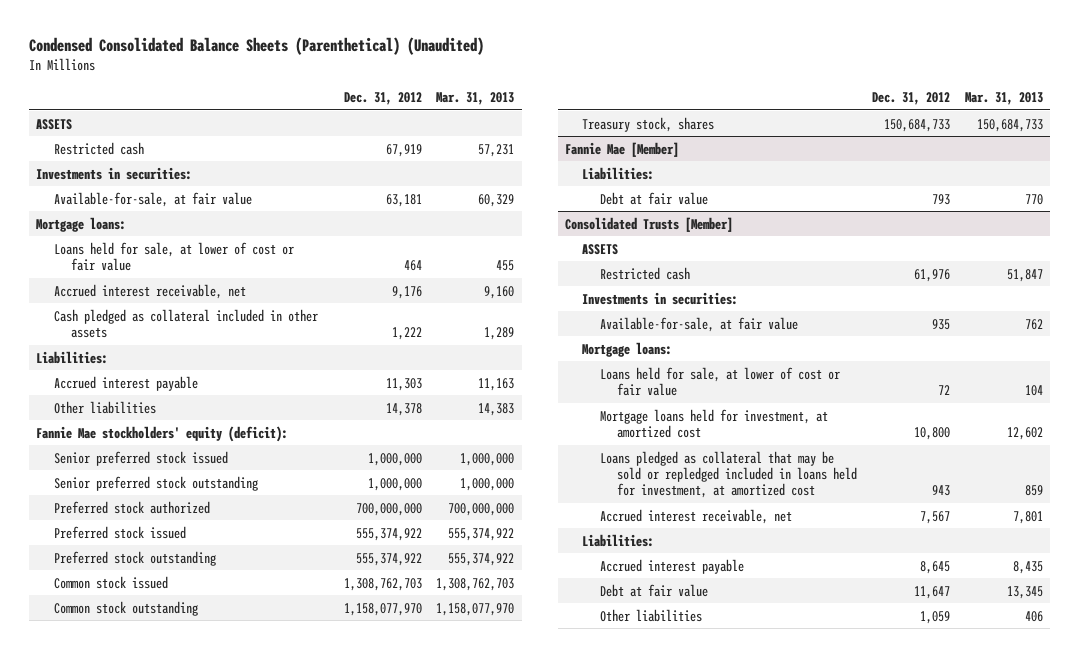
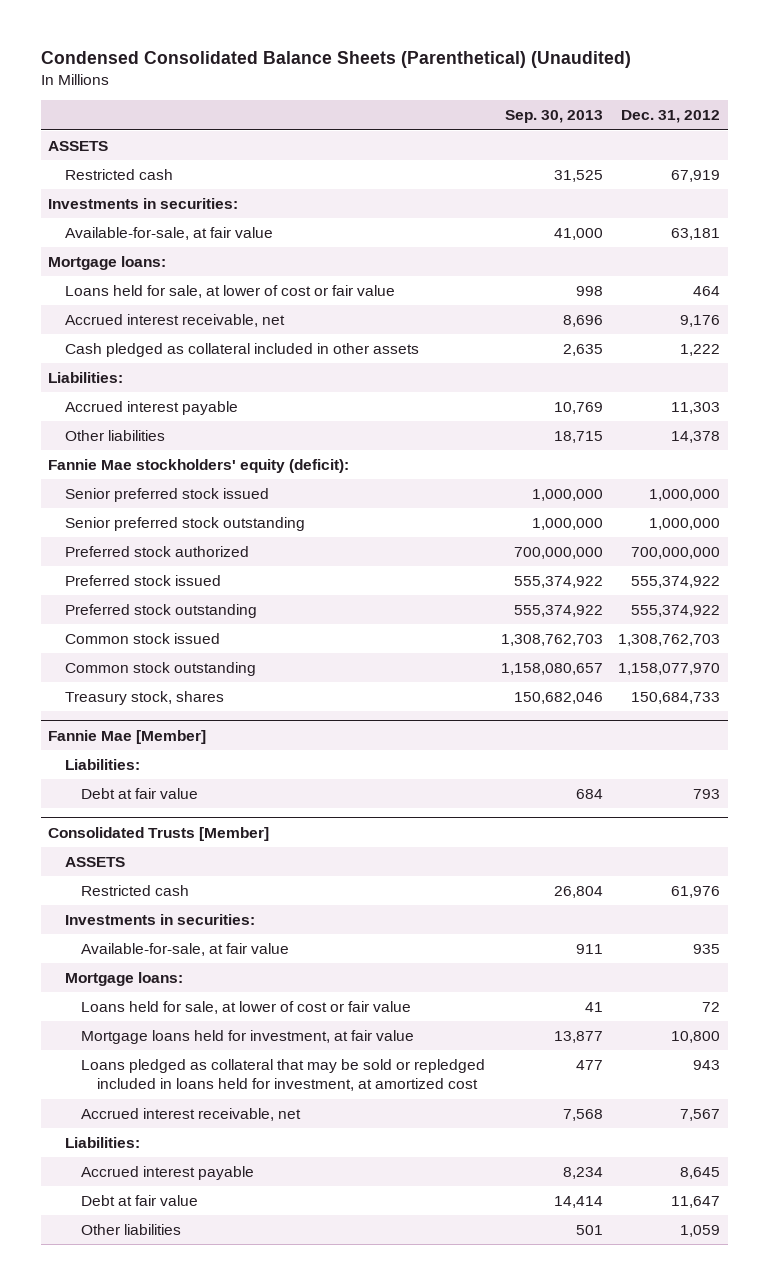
[436,92,515,106] Mar. 31, 2013 -> none
none -> [504,110,603,124] Sep. 30, 2013
[599,408,828,439] Mortgage loans held for investment, at amortized cost -> [80,1029,414,1044] Mortgage loans held for investment, at fair value

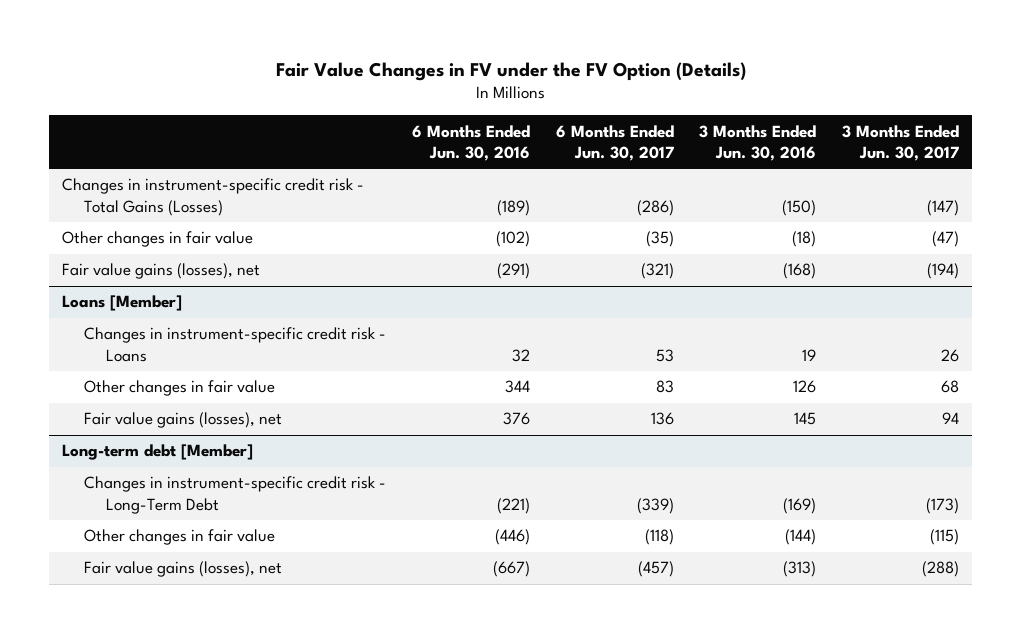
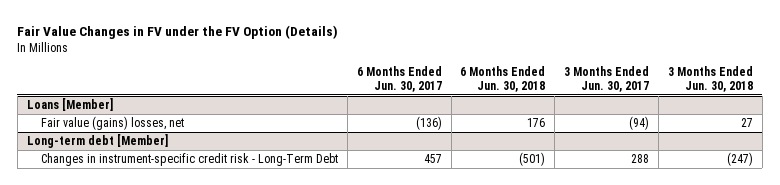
[411,124,530,161] 6 Months Ended Jun. 30, 2016 -> none
[699,124,817,161] 3 Months Ended Jun. 30, 2016 -> none
none -> [460,66,546,93] 6 Months Ended Jun. 30, 2018
none -> [667,66,753,93] 3 Months Ended Jun. 30, 2018
[62,178,365,216] Changes in instrument-specific credit risk - Total Gains (Losses) -> none
[62,231,254,248] Other changes in fair value -> none
[62,263,261,280] Fair value gains (losses), net -> none
[84,327,387,362] Changes in instrument-specific credit risk - Loans -> none
[84,380,276,397] Other changes in fair value -> none
[84,412,283,429] Fair value gains (losses), net -> [41,115,185,130] Fair value (gains) losses, net
[650,412,674,426] 136 -> [415,115,442,130] (136)
[941,412,959,425] 94 -> [629,115,650,130] (94)
[84,529,276,546] Other changes in fair value -> none
[84,561,283,578] Fair value gains (losses), net -> none
[636,497,674,514] (339) -> [423,153,442,163] 457
[925,497,959,514] (173) -> [631,153,650,163] 288

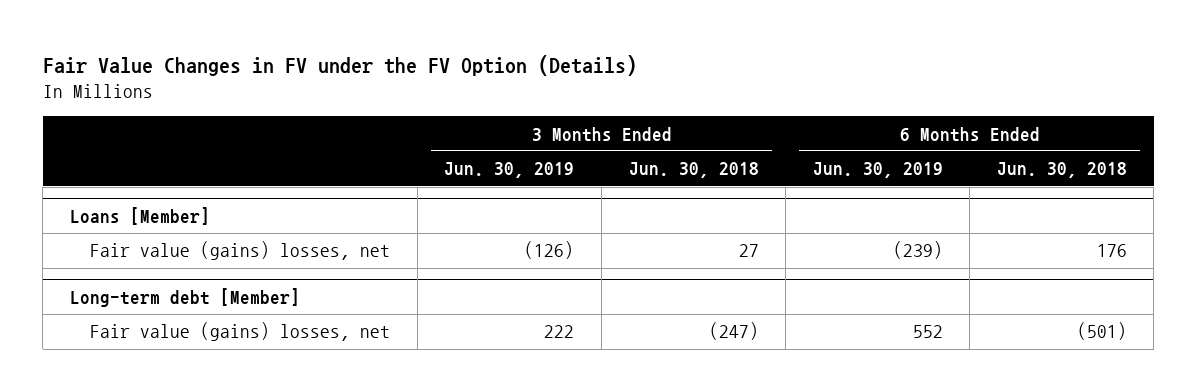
[356,66,442,93] 6 Months Ended Jun. 30, 2017 -> none
[564,66,650,93] 3 Months Ended Jun. 30, 2017 -> none
none -> [444,162,575,179] Jun. 30, 2019
none -> [812,162,943,179] Jun. 30, 2019
[41,152,339,166] Changes in instrument-specific credit risk - Long-Term Debt -> [90,322,391,342] Fair value (gains) losses, net

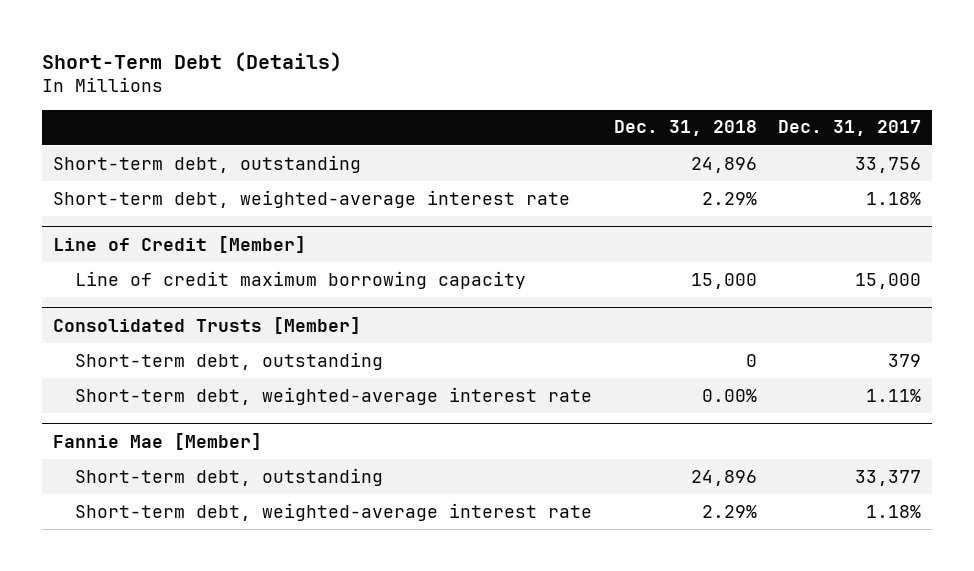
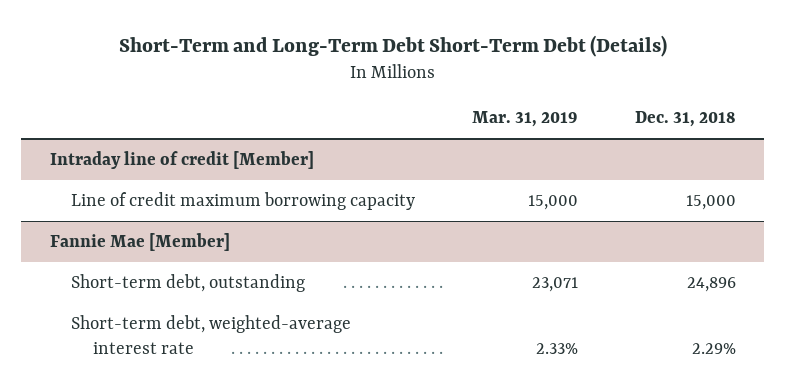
[42,51,343,72] Short-Term Debt (Details) -> [118,34,667,57] Short-Term and Long-Term Debt Short-Term Debt (Details)
[778,120,922,137] Dec. 31, 2017 -> none
none -> [471,111,578,128] Mar. 31, 2019
[52,154,361,173] Short-term debt, outstanding -> none
[52,189,570,208] Short-term debt, weighted-average interest rate -> none
[52,235,306,253] Line of Credit [Member] -> [49,150,314,169] Intraday line of credit [Member]
[52,316,361,334] Consolidated Trusts [Member] -> none
[74,351,383,370] Short-term debt, outstanding -> none
[74,386,592,405] Short-term debt, weighted-average interest rate -> none

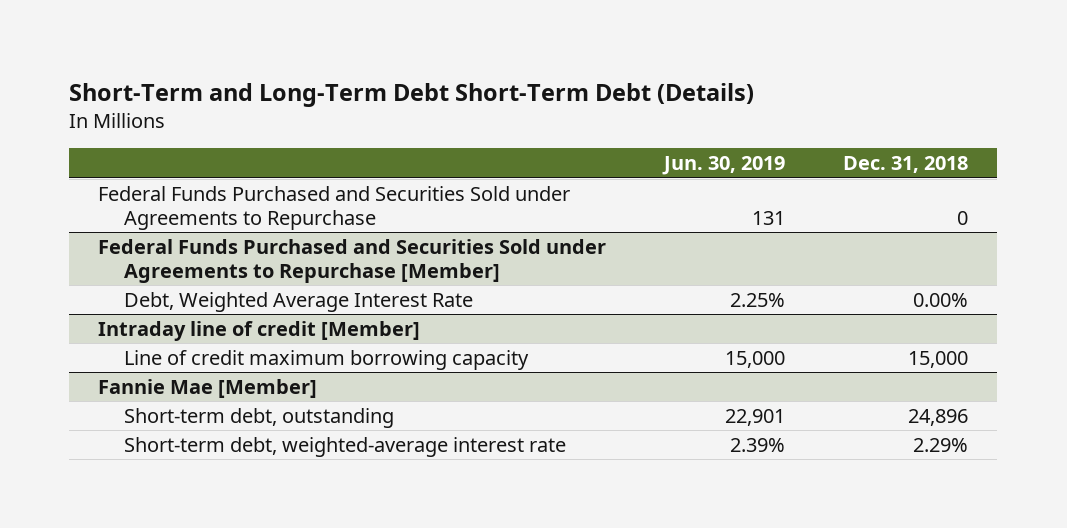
[471,111,578,128] Mar. 31, 2019 -> none
none -> [662,156,786,176] Jun. 30, 2019
none -> [98,185,571,230] Federal Funds Purchased and Securities Sold under Agreements to Repurchase
none -> [98,238,607,283] Federal Funds Purchased and Securities Sold under Agreements to Repurchase [Member]
none -> [123,291,473,312] Debt, Weighted Average Interest Rate

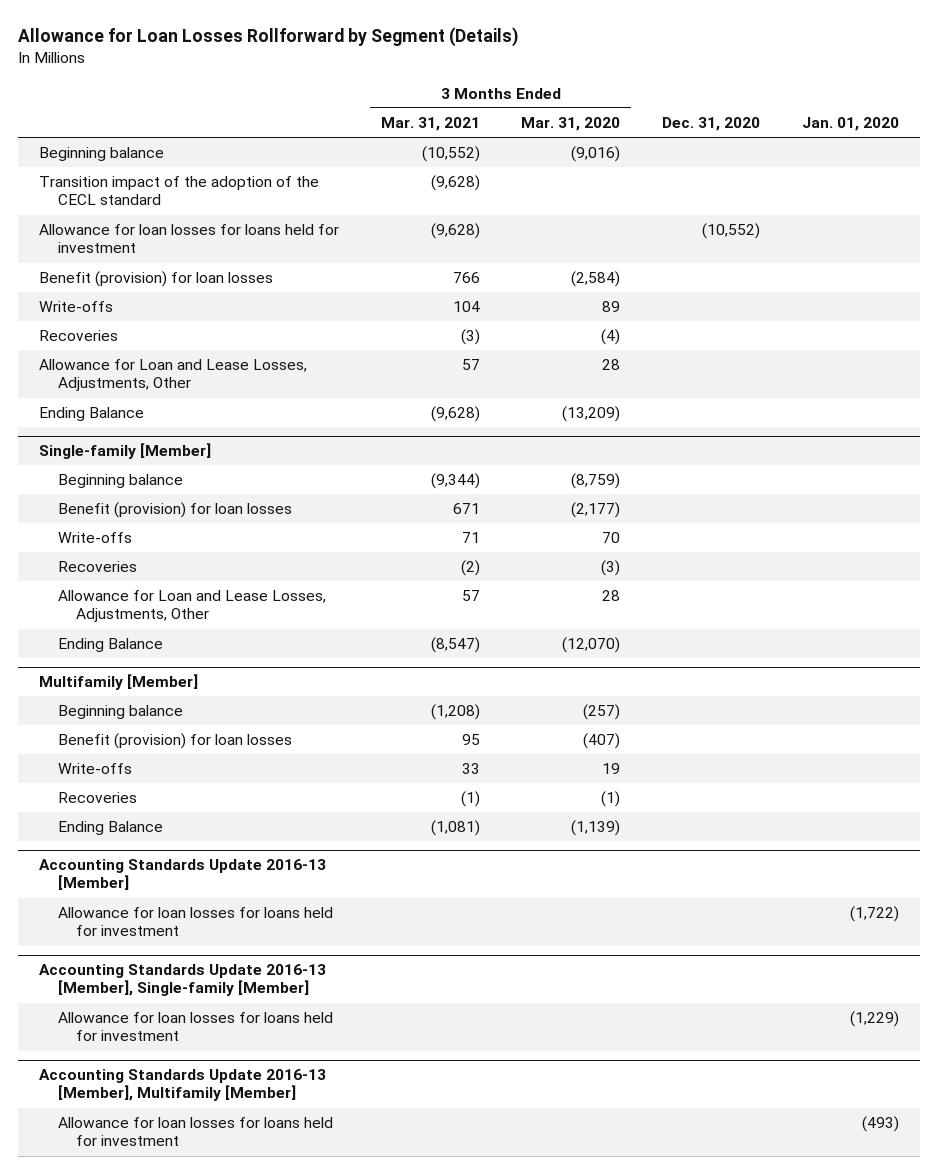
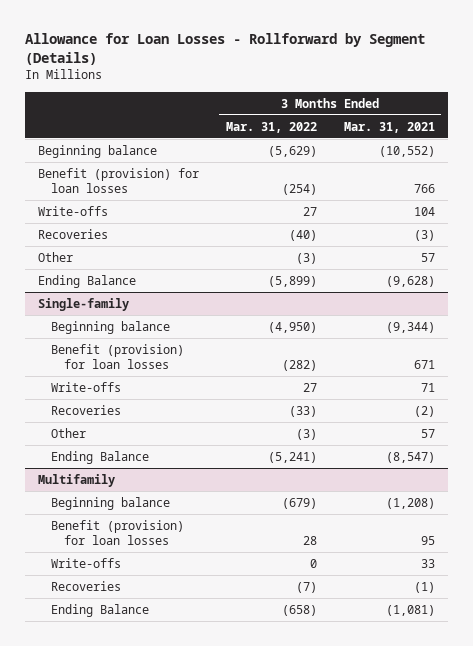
[18,27,519,48] Allowance for Loan Losses Rollforward by Segment (Details) -> [25,33,426,65] Allowance for Loan Losses - Rollforward by Segment (Details)
[521,117,621,132] Mar. 31, 2020 -> none
[662,117,761,132] Dec. 31, 2020 -> none
[801,117,899,132] Jan. 01, 2020 -> none
none -> [226,121,318,133] Mar. 31, 2022
[39,176,320,206] Transition impact of the adoption of the CECL standard -> none
[39,224,340,254] Allowance for loan losses for loans held for investment -> none
[39,359,308,392] Allowance for Loan and Lease Losses, Adjustments, Other -> [38,251,74,262] Other
[39,443,212,460] Single-family [Member] -> [38,297,130,311] Single-family
[57,590,326,623] Allowance for Loan and Lease Losses, Adjustments, Other -> [51,427,87,438] Other
[39,674,199,691] Multifamily [Member] -> [38,473,116,487] Multifamily
[39,859,327,891] Accounting Standards Update 2016-13 [Member] -> none
[57,907,333,937] Allowance for loan losses for loans held for investment -> none
[39,964,327,997] Accounting Standards Update 2016-13 [Member], Single-family [Member] -> none
[57,1012,333,1042] Allowance for loan losses for loans held for investment -> none
[39,1069,327,1102] Accounting Standards Update 2016-13 [Member], Multifamily [Member] -> none
[57,1117,333,1147] Allowance for loan losses for loans held for investment -> none

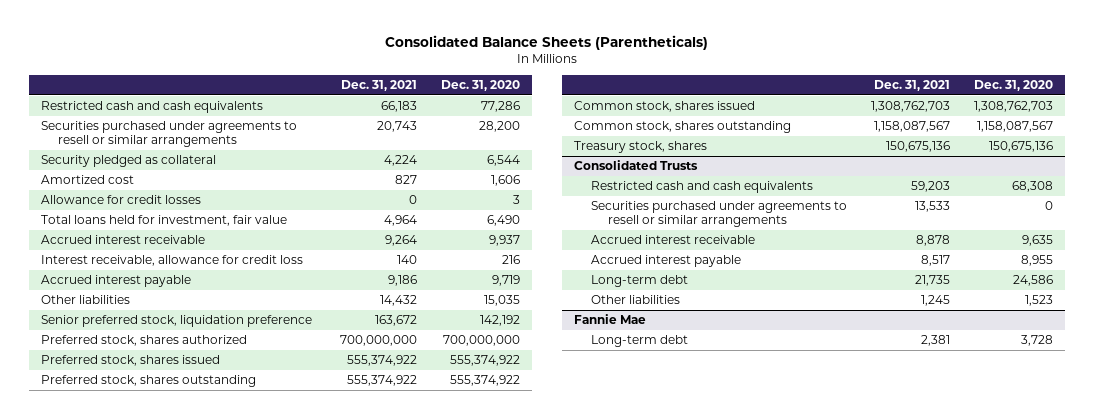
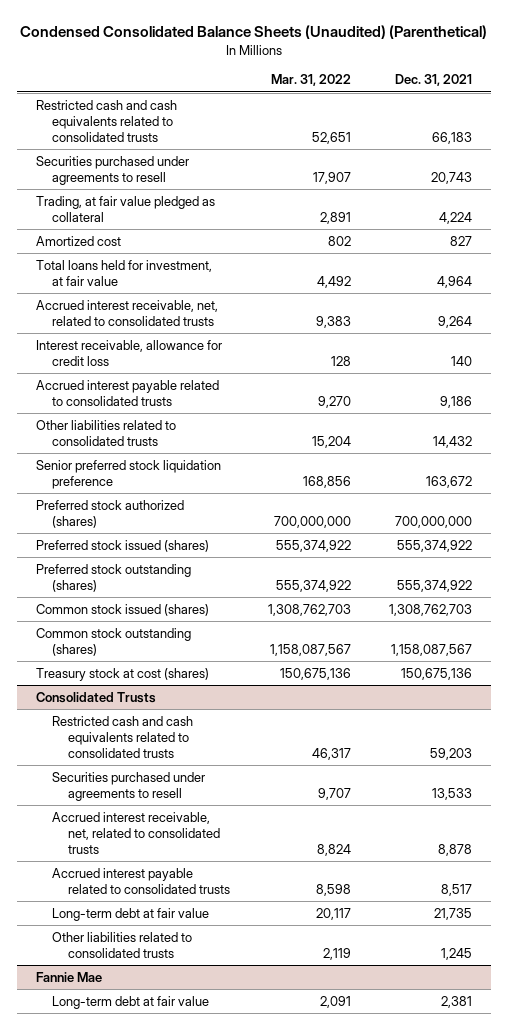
[385,35,709,51] Consolidated Balance Sheets (Parentheticals) -> [20,25,488,40] Condensed Consolidated Balance Sheets (Unaudited) (Parenthetical)
[441,80,521,92] Dec. 31, 2020 -> none
none -> [271,74,352,87] Mar. 31, 2022
[41,100,264,113] Restricted cash and cash equivalents -> [36,99,178,142] Restricted cash and cash equivalents related to consolidated trusts
[41,120,298,148] Securities purchased under agreements to resell or similar arrangements -> [36,155,190,185] Securities purchased under agreements to resell
[41,154,217,167] Security pledged as collateral -> [36,195,216,222] Trading, at fair value pledged as collateral
[41,194,202,204] Allowance for credit losses -> none
[41,214,288,226] Total loans held for investment, fair value -> [36,259,213,286] Total loans held for investment, at fair value
[41,234,206,244] Accrued interest receivable -> [36,299,219,326] Accrued interest receivable, net, related to consolidated trusts
[41,274,192,287] Accrued interest payable -> [36,379,220,406] Accrued interest payable related to consolidated trusts
[41,294,131,304] Other liabilities -> [36,419,177,446] Other liabilities related to consolidated trusts
[41,314,313,327] Senior preferred stock, liquidation preference -> [36,459,222,489] Senior preferred stock liquidation preference
[41,334,248,346] Preferred stock, shares authorized -> [36,499,185,528] Preferred stock authorized (shares)
[41,354,221,366] Preferred stock, shares issued -> [36,539,210,552] Preferred stock issued (shares)
[41,374,257,387] Preferred stock, shares outstanding -> [36,563,192,592] Preferred stock outstanding (shares)
[573,100,755,112] Common stock, shares issued -> [36,603,210,616] Common stock issued (shares)
[573,120,791,133] Common stock, shares outstanding -> [36,627,192,656] Common stock outstanding (shares)
[573,140,707,153] Treasury stock, shares -> [36,667,210,681] Treasury stock at cost (shares)
[591,180,814,193] Restricted cash and cash equivalents -> [52,715,194,758] Restricted cash and cash equivalents related to consolidated trusts
[591,200,848,228] Securities purchased under agreements to resell or similar arrangements -> [52,771,206,801] Securities purchased under agreements to resell
[591,234,756,244] Accrued interest receivable -> [52,811,221,854] Accrued interest receivable, net, related to consolidated trusts
[591,254,742,267] Accrued interest payable -> [52,867,231,894] Accrued interest payable related to consolidated trusts
[591,274,689,287] Long-term debt -> [52,907,210,921] Long-term debt at fair value
[591,294,681,304] Other liabilities -> [52,931,193,958] Other liabilities related to consolidated trusts
[591,334,689,347] Long-term debt -> [52,995,210,1009] Long-term debt at fair value

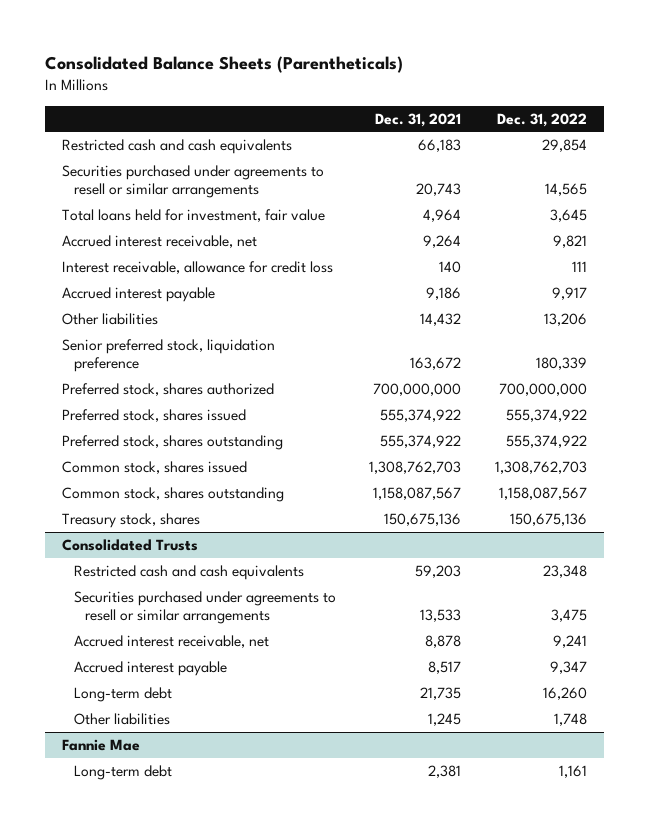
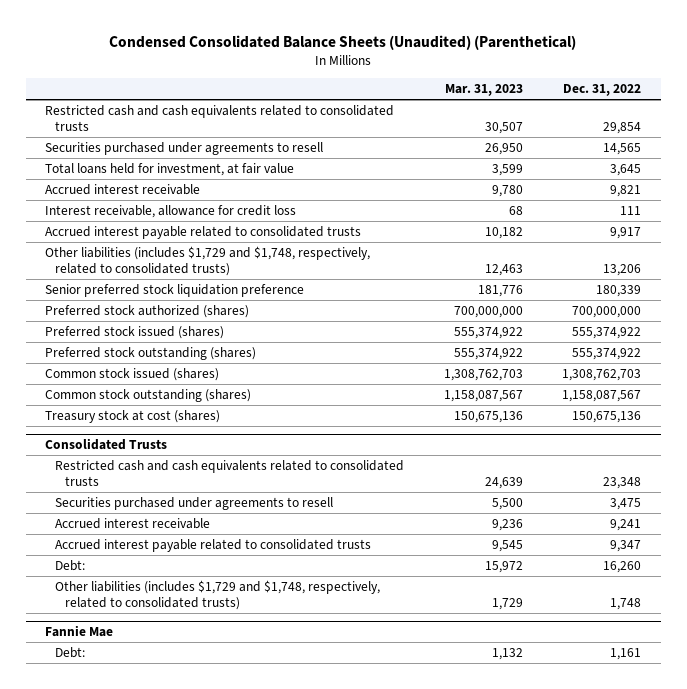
[44,55,403,73] Consolidated Balance Sheets (Parentheticals) -> [109,34,577,50] Condensed Consolidated Balance Sheets (Unaudited) (Parenthetical)
[375,112,462,127] Dec. 31, 2021 -> none
none -> [444,84,523,97] Mar. 31, 2023
[61,138,292,154] Restricted cash and cash equivalents -> [45,104,395,132] Restricted cash and cash equivalents related to consolidated trusts
[61,164,324,199] Securities purchased under agreements to resell or similar arrangements -> [45,141,324,155] Securities purchased under agreements to resell
[61,208,325,222] Total loans held for investment, fair value -> [45,162,295,176] Total loans held for investment, at fair value
[61,234,257,248] Accrued interest receivable, net -> [45,183,201,195] Accrued interest receivable
[61,286,215,302] Accrued interest payable -> [45,225,362,239] Accrued interest payable related to consolidated trusts
[61,312,158,325] Other liabilities -> [45,245,371,277] Other liabilities (includes $1,729 and $1,748, respectively, related to consolidated trusts)
[61,338,275,373] Senior preferred stock, liquidation preference -> [45,283,305,297] Senior preferred stock liquidation preference
[61,382,274,396] Preferred stock, shares authorized -> [45,304,250,318] Preferred stock authorized (shares)
[61,408,246,422] Preferred stock, shares issued -> [45,325,225,339] Preferred stock issued (shares)
[61,434,283,450] Preferred stock, shares outstanding -> [45,346,257,360] Preferred stock outstanding (shares)
[61,460,247,474] Common stock, shares issued -> [45,367,220,381] Common stock issued (shares)
[61,486,284,502] Common stock, shares outstanding -> [45,388,252,402] Common stock outstanding (shares)
[61,512,200,528] Treasury stock, shares -> [45,409,221,423] Treasury stock at cost (shares)
[73,564,304,580] Restricted cash and cash equivalents -> [55,459,405,487] Restricted cash and cash equivalents related to consolidated trusts
[73,590,336,625] Securities purchased under agreements to resell or similar arrangements -> [55,496,334,510] Securities purchased under agreements to resell
[73,634,269,648] Accrued interest receivable, net -> [55,517,211,529] Accrued interest receivable
[73,660,227,676] Accrued interest payable -> [55,538,372,552] Accrued interest payable related to consolidated trusts
[73,686,172,702] Long-term debt -> [55,559,86,571] Debt:
[73,712,170,725] Other liabilities -> [55,579,381,611] Other liabilities (includes $1,729 and $1,748, respectively, related to consolidated trusts)
[73,764,172,780] Long-term debt -> [55,646,86,658] Debt:

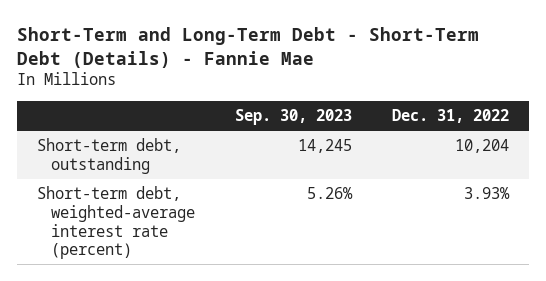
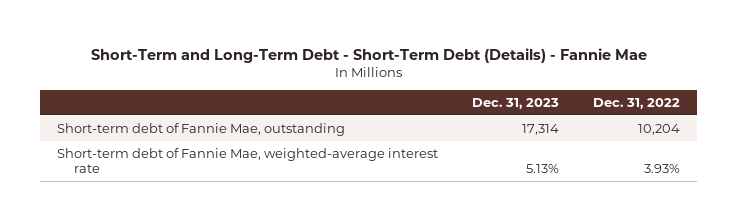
[235,109,353,126] Sep. 30, 2023 -> none
none -> [472,97,560,109] Dec. 31, 2023
[36,138,181,174] Short-term debt, outstanding -> [57,122,346,136] Short-term debt of Fannie Mae, outstanding
[36,186,196,260] Short-term debt, weighted-average interest rate (percent) -> [57,147,439,173] Short-term debt of Fannie Mae, weighted-average interest rate

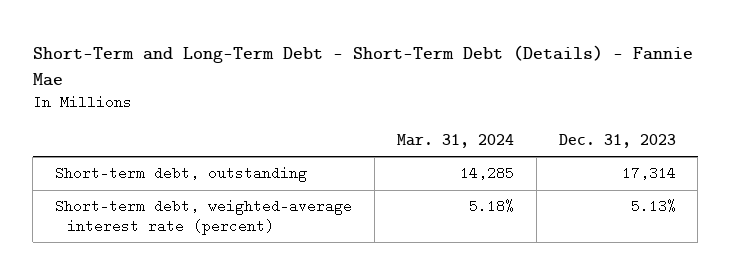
[593,97,681,109] Dec. 31, 2022 -> none
none -> [396,134,514,149] Mar. 31, 2024
[57,122,346,136] Short-term debt of Fannie Mae, outstanding -> [55,166,308,183] Short-term debt, outstanding
[57,147,439,173] Short-term debt of Fannie Mae, weighted-average interest rate -> [55,199,353,235] Short-term debt, weighted-average interest rate (percent)

